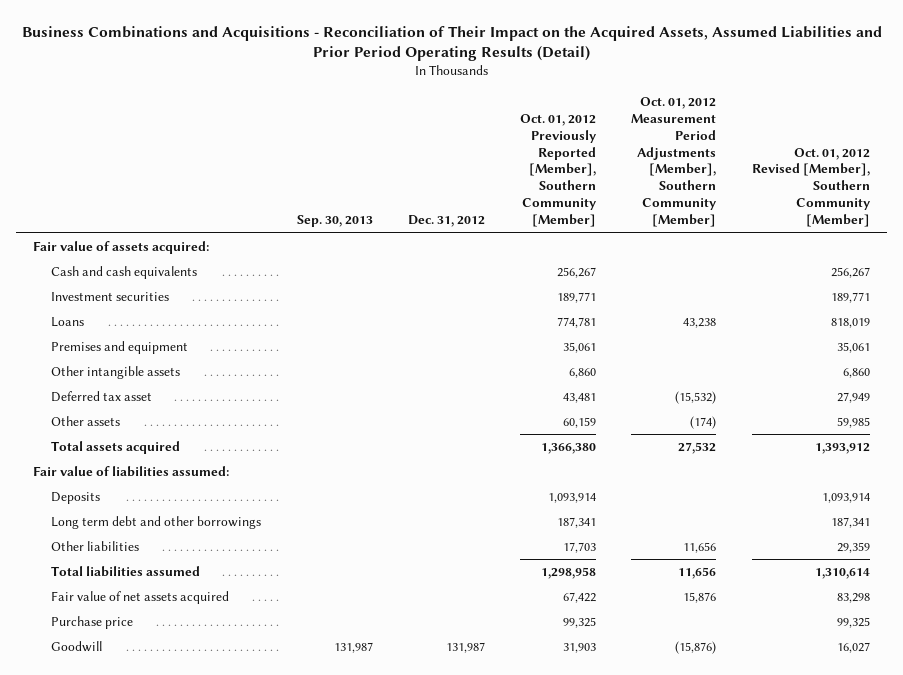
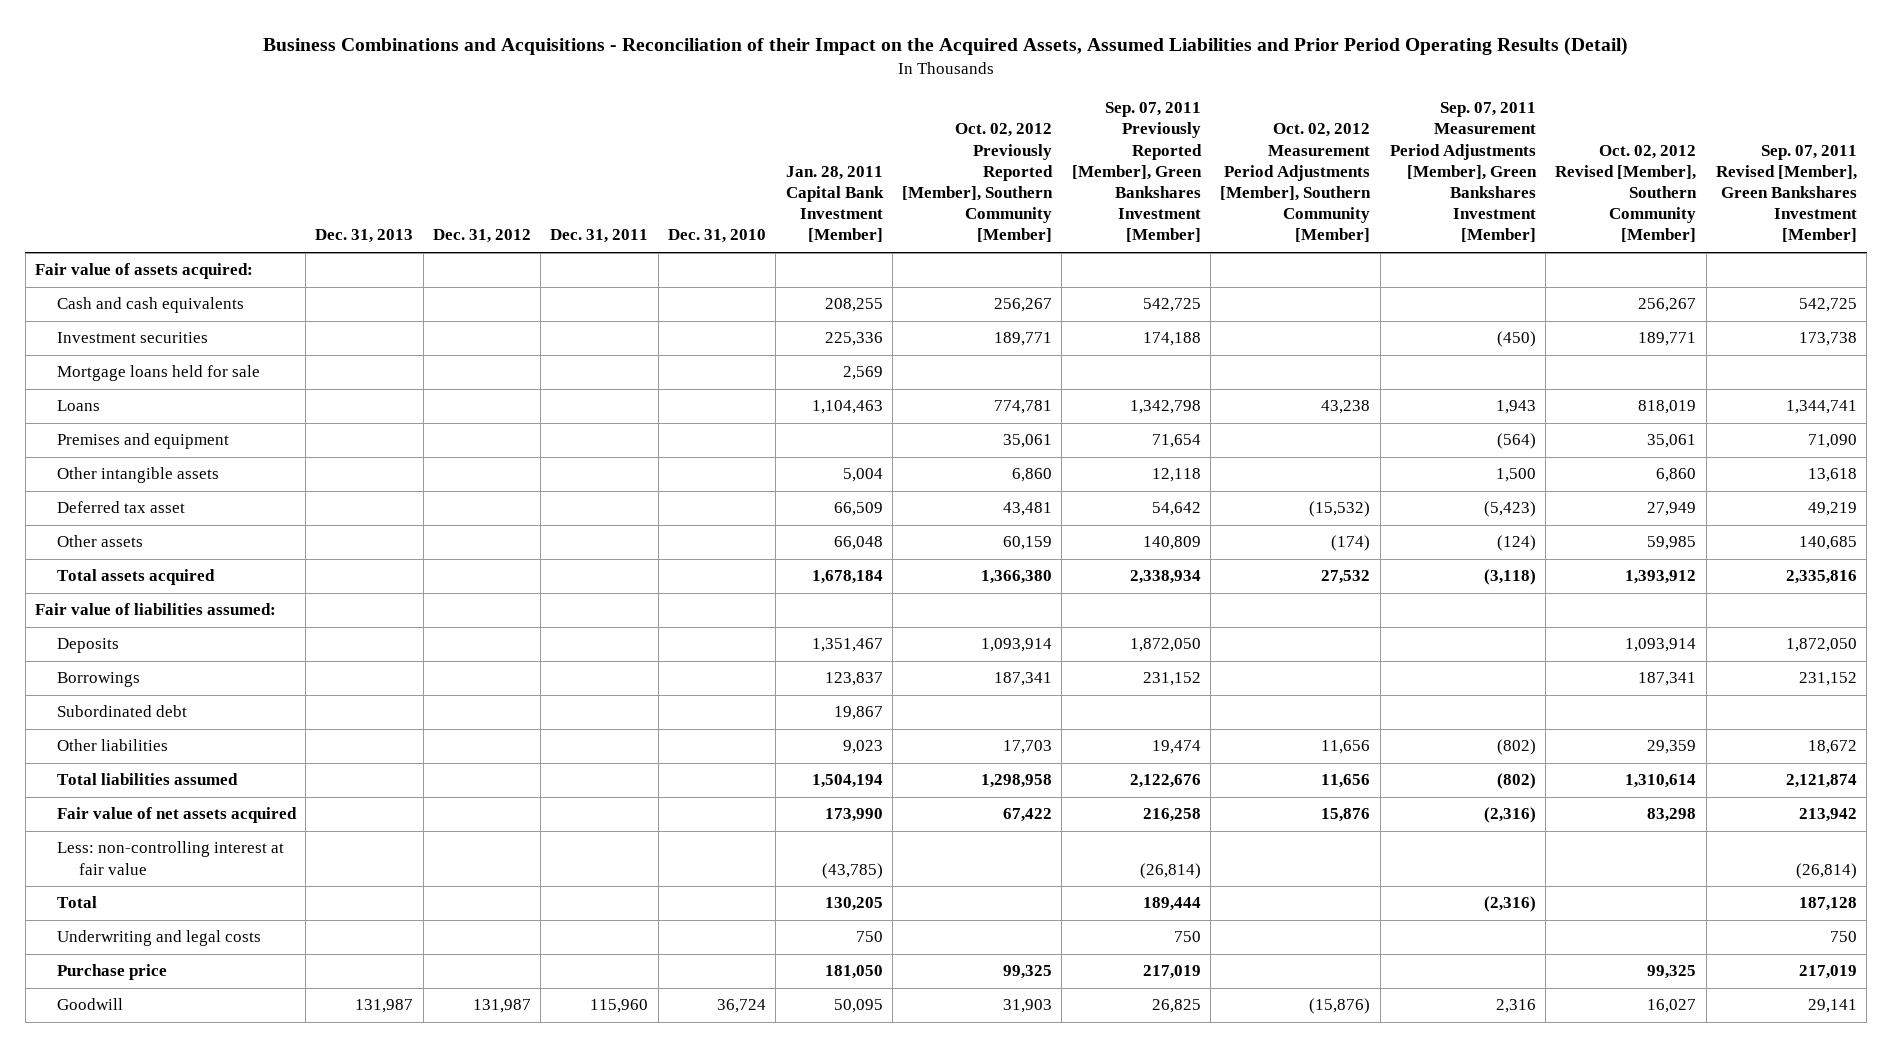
[21,25,882,62] Business Combinations and Acquisitions - Reconciliation of Their Impact on the Acquired Assets, Assumed Liabilities and Prior Period Operating Results (Detail) -> [262,37,1628,57] Business Combinations and Acquisitions - Reconciliation of their Impact on the Acquired Assets, Assumed Liabilities and Prior Period Operating Results (Detail)
[296,215,373,228] Sep. 30, 2013 -> none
[520,113,597,228] Oct. 01, 2012 Previously Reported [Member], Southern Community [Member] -> none
[631,96,717,228] Oct. 01, 2012 Measurement Period Adjustments [Member], Southern Community [Member] -> none
[751,147,870,228] Oct. 01, 2012 Revised [Member], Southern Community [Member] -> none
none -> [315,229,414,244] Dec. 31, 2013
none -> [550,229,649,244] Dec. 31, 2011
none -> [668,229,767,244] Dec. 31, 2010
none -> [785,165,884,243] Jan. 28, 2011 Capital Bank Investment [Member]
none -> [902,123,1054,243] Oct. 02, 2012 Previously Reported [Member], Southern Community [Member]
none -> [1071,102,1202,243] Sep. 07, 2011 Previously Reported [Member], Green Bankshares Investment [Member]
none -> [1220,123,1372,243] Oct. 02, 2012 Measurement Period Adjustments [Member], Southern Community [Member]
none -> [1389,102,1537,243] Sep. 07, 2011 Measurement Period Adjustments [Member], Green Bankshares Investment [Member]
none -> [1555,144,1698,243] Oct. 02, 2012 Revised [Member], Southern Community [Member]
none -> [1716,144,1858,243] Sep. 07, 2011 Revised [Member], Green Bankshares Investment [Member]
none -> [56,365,260,382] Mortgage loans held for sale
[51,516,262,530] Long term debt and other borrowings -> [56,672,140,688] Borrowings
none -> [56,705,187,718] Subordinated debt
none -> [56,841,284,875] Less: non-controlling interest at fair value
none -> [56,896,97,909] Total
none -> [56,930,261,947] Underwriting and legal costs

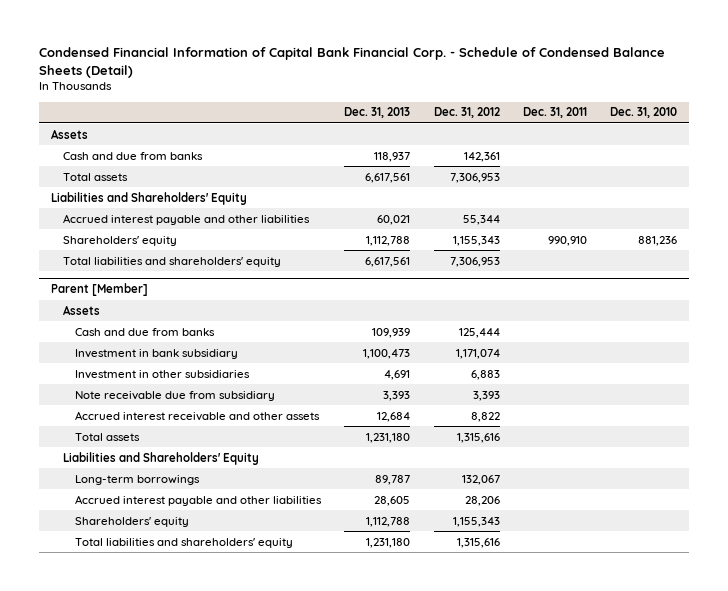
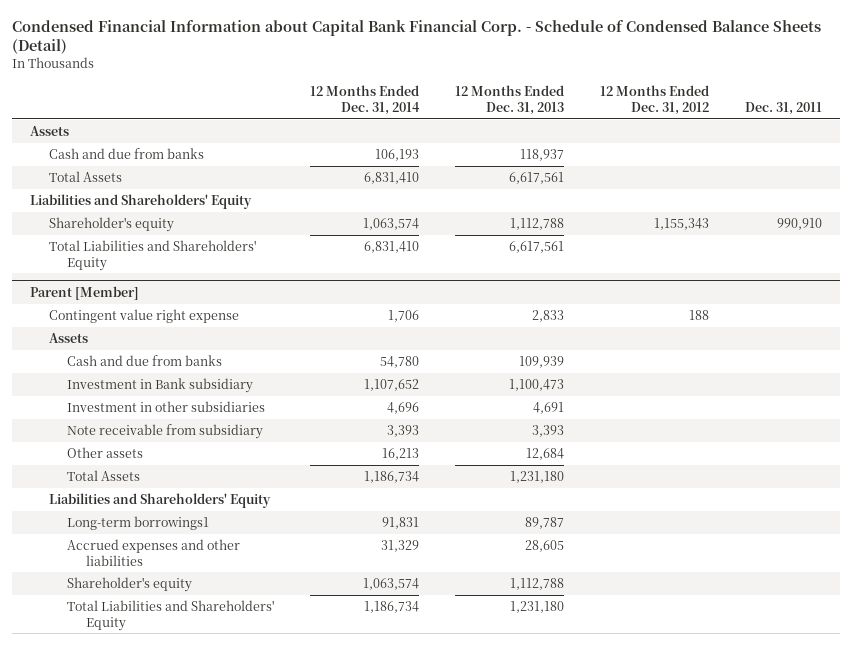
[39,46,666,78] Condensed Financial Information of Capital Bank Financial Corp. - Schedule of Condensed Balance Sheets (Detail) -> [12,19,822,55] Condensed Financial Information about Capital Bank Financial Corp. - Schedule of Condensed Balance Sheets (Detail)
[344,107,411,119] Dec. 31, 2013 -> none
[433,107,500,119] Dec. 31, 2012 -> none
[610,107,678,119] Dec. 31, 2010 -> none
none -> [310,85,421,115] 12 Months Ended Dec. 31, 2014
none -> [455,85,565,115] 12 Months Ended Dec. 31, 2013
none -> [599,85,709,115] 12 Months Ended Dec. 31, 2012
[62,172,128,181] Total assets -> [48,170,122,182] Total Assets
[62,213,310,225] Accrued interest payable and other liabilities -> none
[62,235,177,246] Shareholders' equity -> [48,216,174,232] Shareholder's equity
[62,256,281,267] Total liabilities and shareholders' equity -> [48,239,256,271] Total Liabilities and Shareholders' Equity
none -> [48,308,239,323] Contingent value right expense
[74,348,238,359] Investment in bank subsidiary -> [67,377,254,393] Investment in Bank subsidiary
[74,390,275,401] Note receivable due from subsidiary -> [67,423,264,439] Note receivable from subsidiary
[74,410,320,421] Accrued interest receivable and other assets -> [67,446,144,458] Other assets
[74,432,140,441] Total assets -> [67,469,141,481] Total Assets
[74,474,200,485] Long-term borrowings -> [67,515,210,530] Long-term borrowings1
[74,494,322,506] Accrued interest payable and other liabilities -> [67,538,241,566] Accrued expenses and other liabilities
[74,516,189,527] Shareholders' equity -> [67,576,193,592] Shareholder's equity
[74,537,293,548] Total liabilities and shareholders' equity -> [67,599,275,631] Total Liabilities and Shareholders' Equity

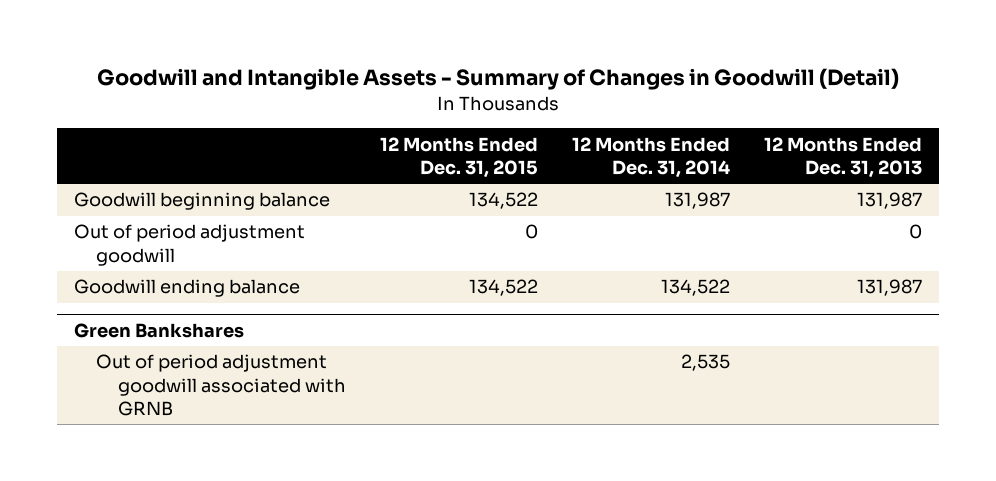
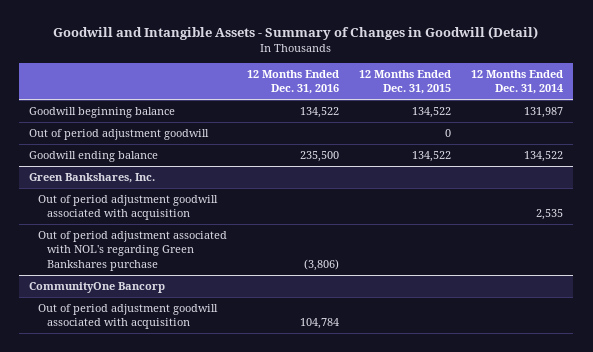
[763,136,922,179] 12 Months Ended Dec. 31, 2013 -> none
none -> [247,69,340,95] 12 Months Ended Dec. 31, 2016
[74,323,245,339] Green Bankshares -> [29,173,156,184] Green Bankshares, Inc.
[96,354,347,417] Out of period adjustment goodwill associated with GRNB -> [37,195,218,221] Out of period adjustment goodwill associated with acquisition
none -> [37,231,227,271] Out of period adjustment associated with NOL's regarding Green Bankshares purchase
none -> [29,282,166,294] CommunityOne Bancorp
none -> [37,304,218,330] Out of period adjustment goodwill associated with acquisition

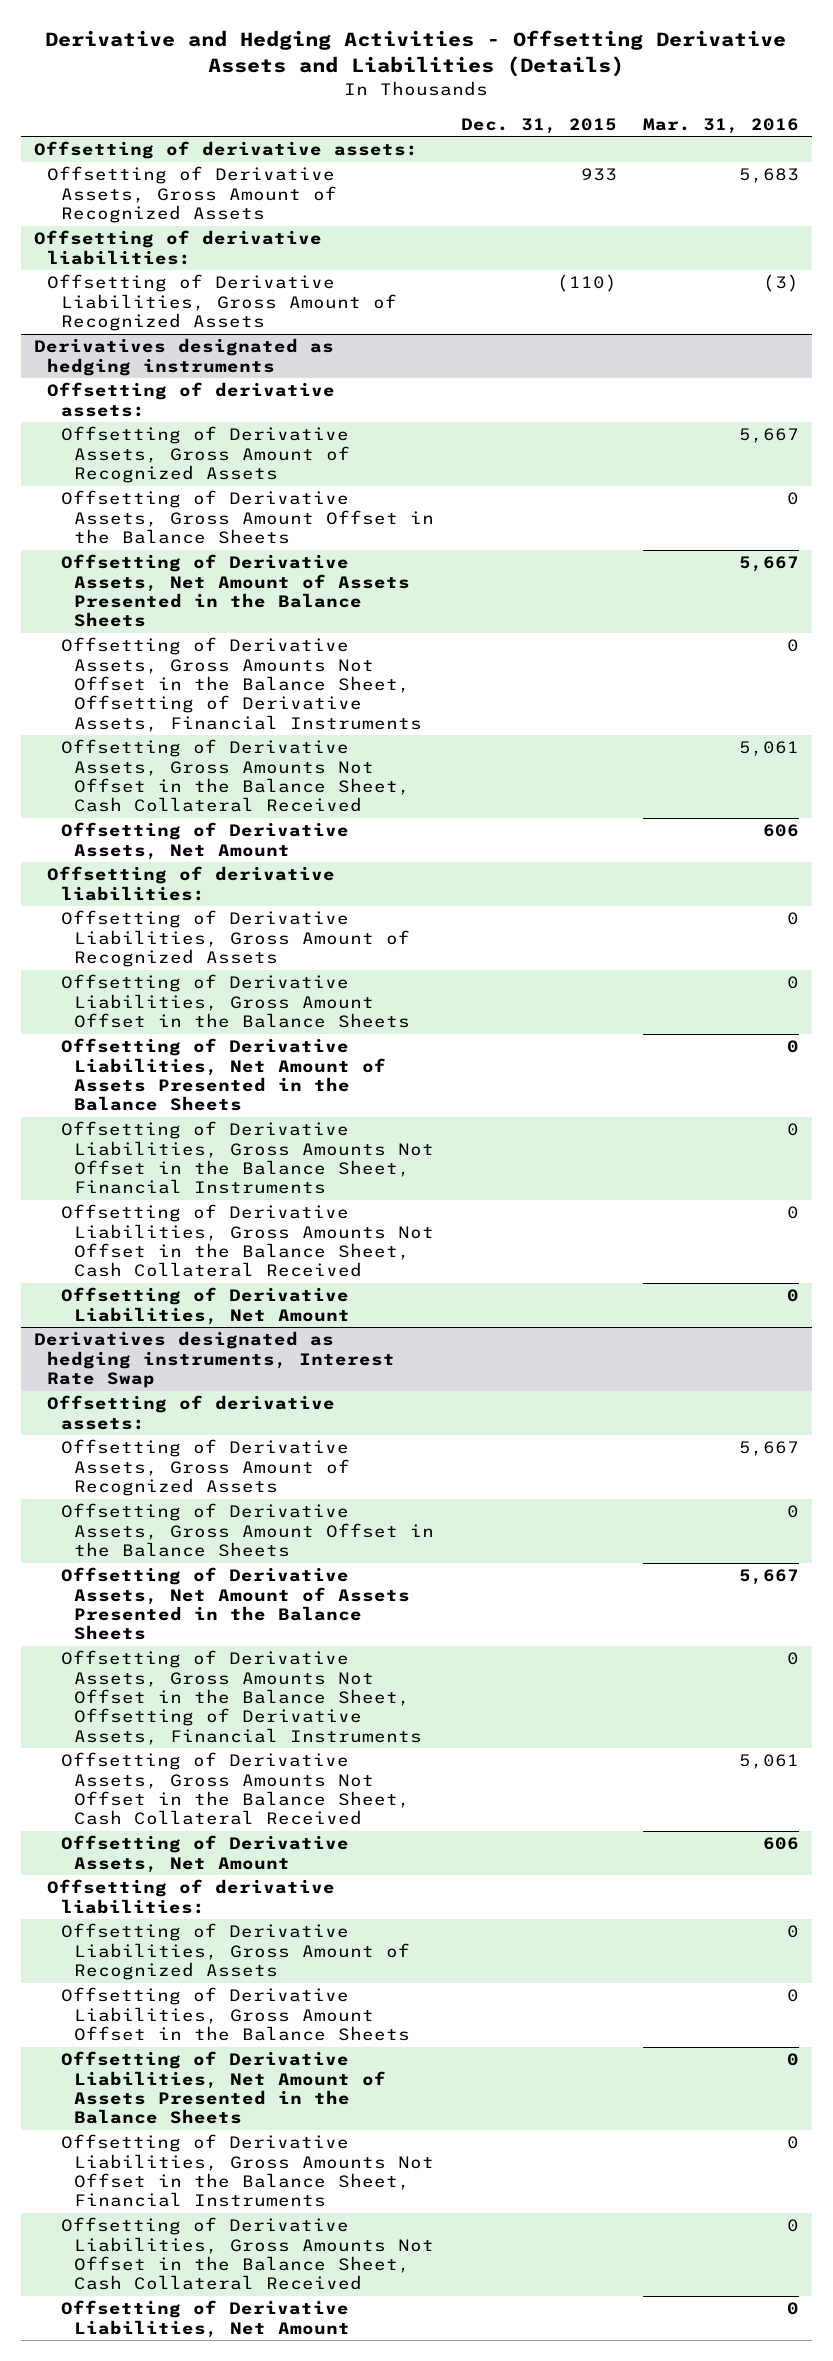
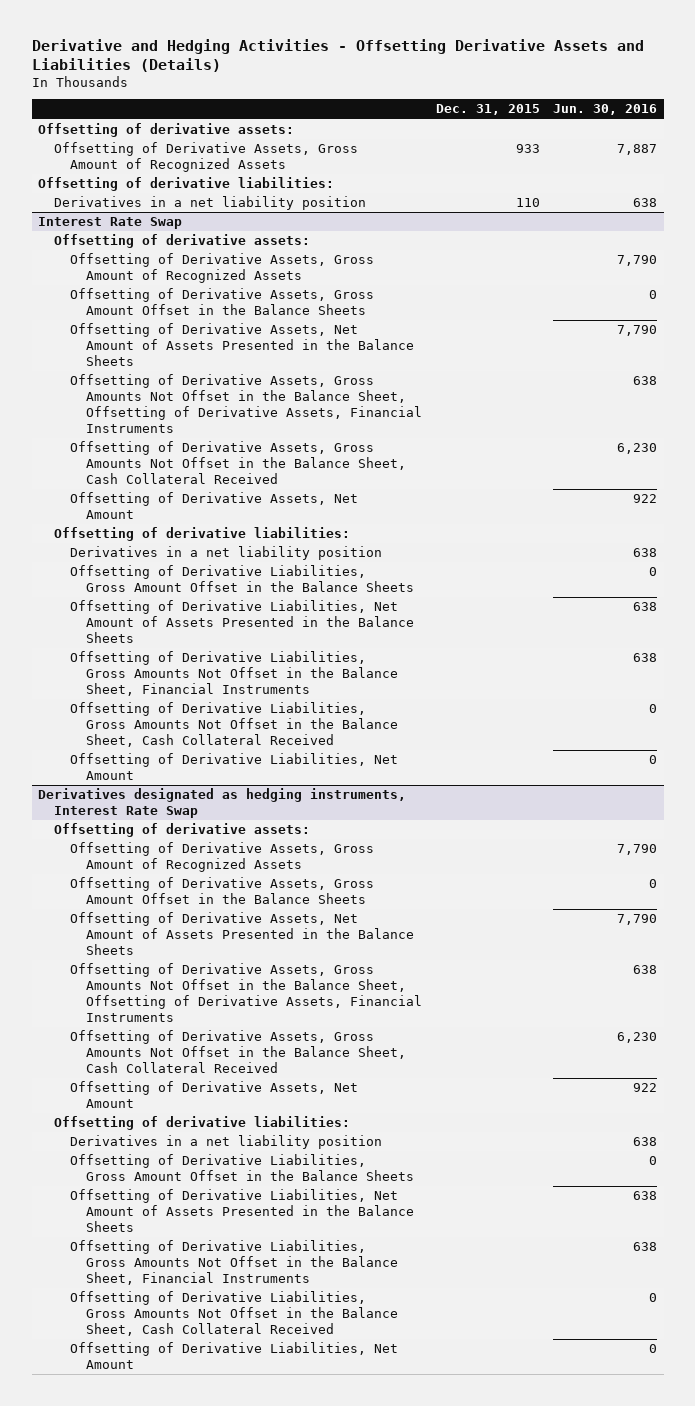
[642,117,799,134] Mar. 31, 2016 -> none
none -> [553,104,658,116] Jun. 30, 2016
[47,274,397,332] Offsetting of Derivative Liabilities, Gross Amount of Recognized Assets -> none
[33,338,334,376] Derivatives designated as hedging instruments -> none
[47,382,336,417] Offsetting of derivative assets: -> none
[60,426,351,484] Offsetting of Derivative Assets, Gross Amount of Recognized Assets -> none
[60,490,435,545] Offsetting of Derivative Assets, Gross Amount Offset in the Balance Sheets -> none
[60,554,411,628] Offsetting of Derivative Assets, Net Amount of Assets Presented in the Balance Sheets -> none
[60,637,423,732] Offsetting of Derivative Assets, Gross Amounts Not Offset in the Balance Sheet, Offsetting of Derivative Assets, Financial Instruments -> none
[60,739,411,813] Offsetting of Derivative Assets, Gross Amounts Not Offset in the Balance Sheet, Cash Collateral Received -> none
[60,822,349,860] Offsetting of Derivative Assets, Net Amount -> none
[47,866,336,901] Offsetting of derivative liabilities: -> none
[60,910,411,968] Offsetting of Derivative Liabilities, Gross Amount of Recognized Assets -> none
[60,974,411,1029] Offsetting of Derivative Liabilities, Gross Amount Offset in the Balance Sheets -> none
[60,1038,387,1112] Offsetting of Derivative Liabilities, Net Amount of Assets Presented in the Balance Sheets -> none
[60,1121,435,1195] Offsetting of Derivative Liabilities, Gross Amounts Not Offset in the Balance Sheet, Financial Instruments -> none
[60,1204,435,1278] Offsetting of Derivative Liabilities, Gross Amounts Not Offset in the Balance Sheet, Cash Collateral Received -> none
[60,1287,351,1325] Offsetting of Derivative Liabilities, Net Amount -> none
none -> [54,196,367,211] Derivatives in a net liability position
none -> [38,217,183,230] Interest Rate Swap
none -> [54,234,311,249] Offsetting of derivative assets:
none -> [70,253,375,284] Offsetting of Derivative Assets, Gross Amount of Recognized Assets
none -> [70,288,375,316] Offsetting of Derivative Assets, Gross Amount Offset in the Balance Sheets
none -> [70,323,415,366] Offsetting of Derivative Assets, Net Amount of Assets Presented in the Balance Sheets
none -> [70,374,423,433] Offsetting of Derivative Assets, Gross Amounts Not Offset in the Balance Sheet, Offsetting of Derivative Assets, Financial Instruments
none -> [70,441,407,484] Offsetting of Derivative Assets, Gross Amounts Not Offset in the Balance Sheet, Cash Collateral Received
none -> [70,492,359,520] Offsetting of Derivative Assets, Net Amount
none -> [54,527,351,542] Offsetting of derivative liabilities:
none -> [70,546,383,561] Derivatives in a net liability position
none -> [70,565,415,593] Offsetting of Derivative Liabilities, Gross Amount Offset in the Balance Sheets
none -> [70,600,415,643] Offsetting of Derivative Liabilities, Net Amount of Assets Presented in the Balance Sheets
none -> [70,651,399,696] Offsetting of Derivative Liabilities, Gross Amounts Not Offset in the Balance Sheet, Financial Instruments
none -> [70,702,399,747] Offsetting of Derivative Liabilities, Gross Amounts Not Offset in the Balance Sheet, Cash Collateral Received
none -> [70,753,399,781] Offsetting of Derivative Liabilities, Net Amount
[60,1923,411,1981] Offsetting of Derivative Liabilities, Gross Amount of Recognized Assets -> [70,1135,383,1150] Derivatives in a net liability position

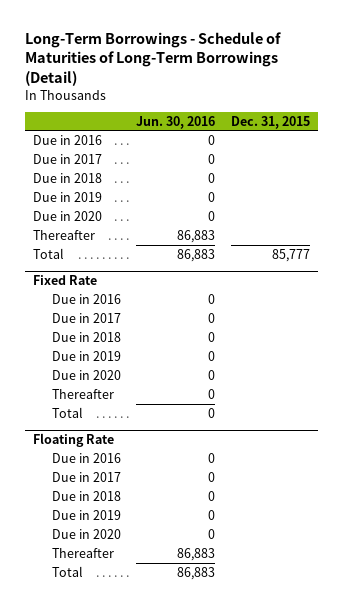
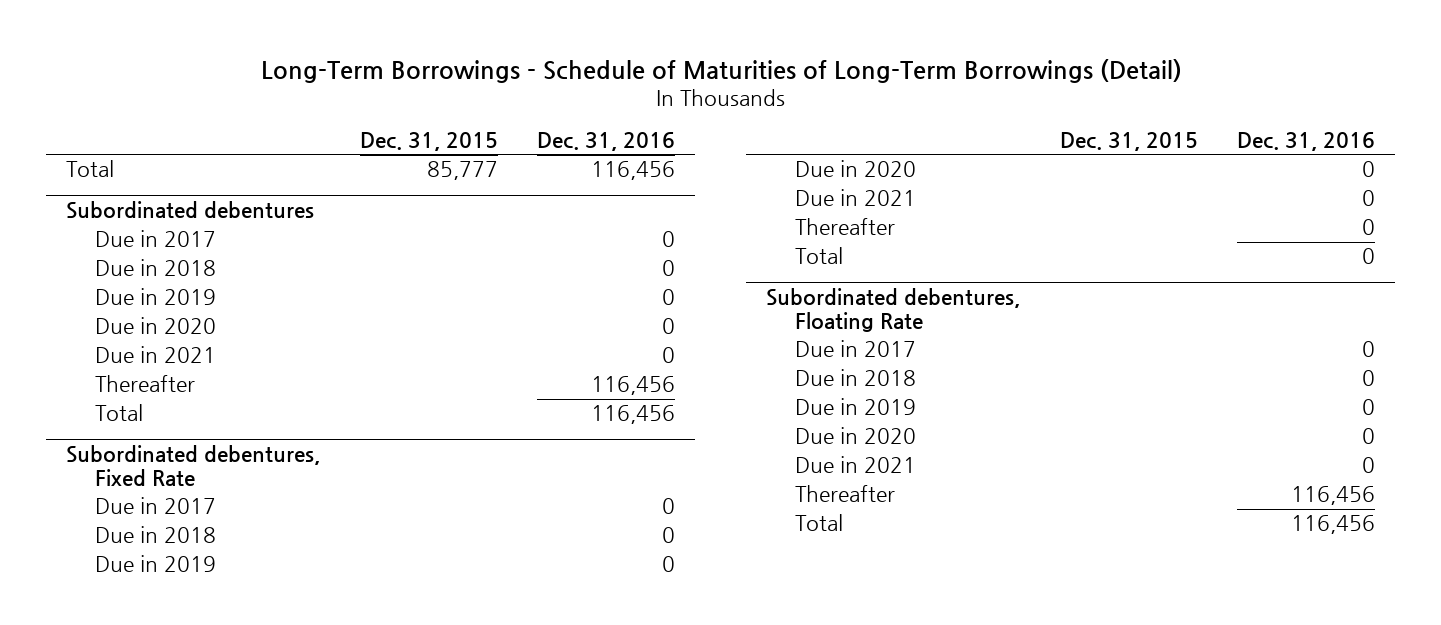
[136,115,216,129] Jun. 30, 2016 -> none
none -> [537,132,676,152] Dec. 31, 2016
[32,134,102,145] Due in 2016 -> none
[32,153,102,164] Due in 2017 -> none
[32,172,102,183] Due in 2018 -> none
[32,191,102,202] Due in 2019 -> none
[32,210,102,221] Due in 2020 -> none
[32,229,95,240] Thereafter -> none
[52,293,122,304] Due in 2016 -> none
none -> [65,201,314,220] Subordinated debentures
none -> [95,230,217,248] Due in 2017
none -> [95,259,217,277] Due in 2018
none -> [95,288,217,306] Due in 2019
none -> [95,317,217,335] Due in 2020
none -> [95,346,217,364] Due in 2021
none -> [95,375,196,393] Thereafter
none -> [95,404,144,422] Total
[32,275,97,286] Fixed Rate -> [65,445,320,487] Subordinated debentures, Fixed Rate
none -> [795,189,917,207] Due in 2021
[52,452,122,463] Due in 2016 -> none
[32,433,114,448] Floating Rate -> [766,288,1021,333] Subordinated debentures, Floating Rate
none -> [795,456,917,474] Due in 2021

